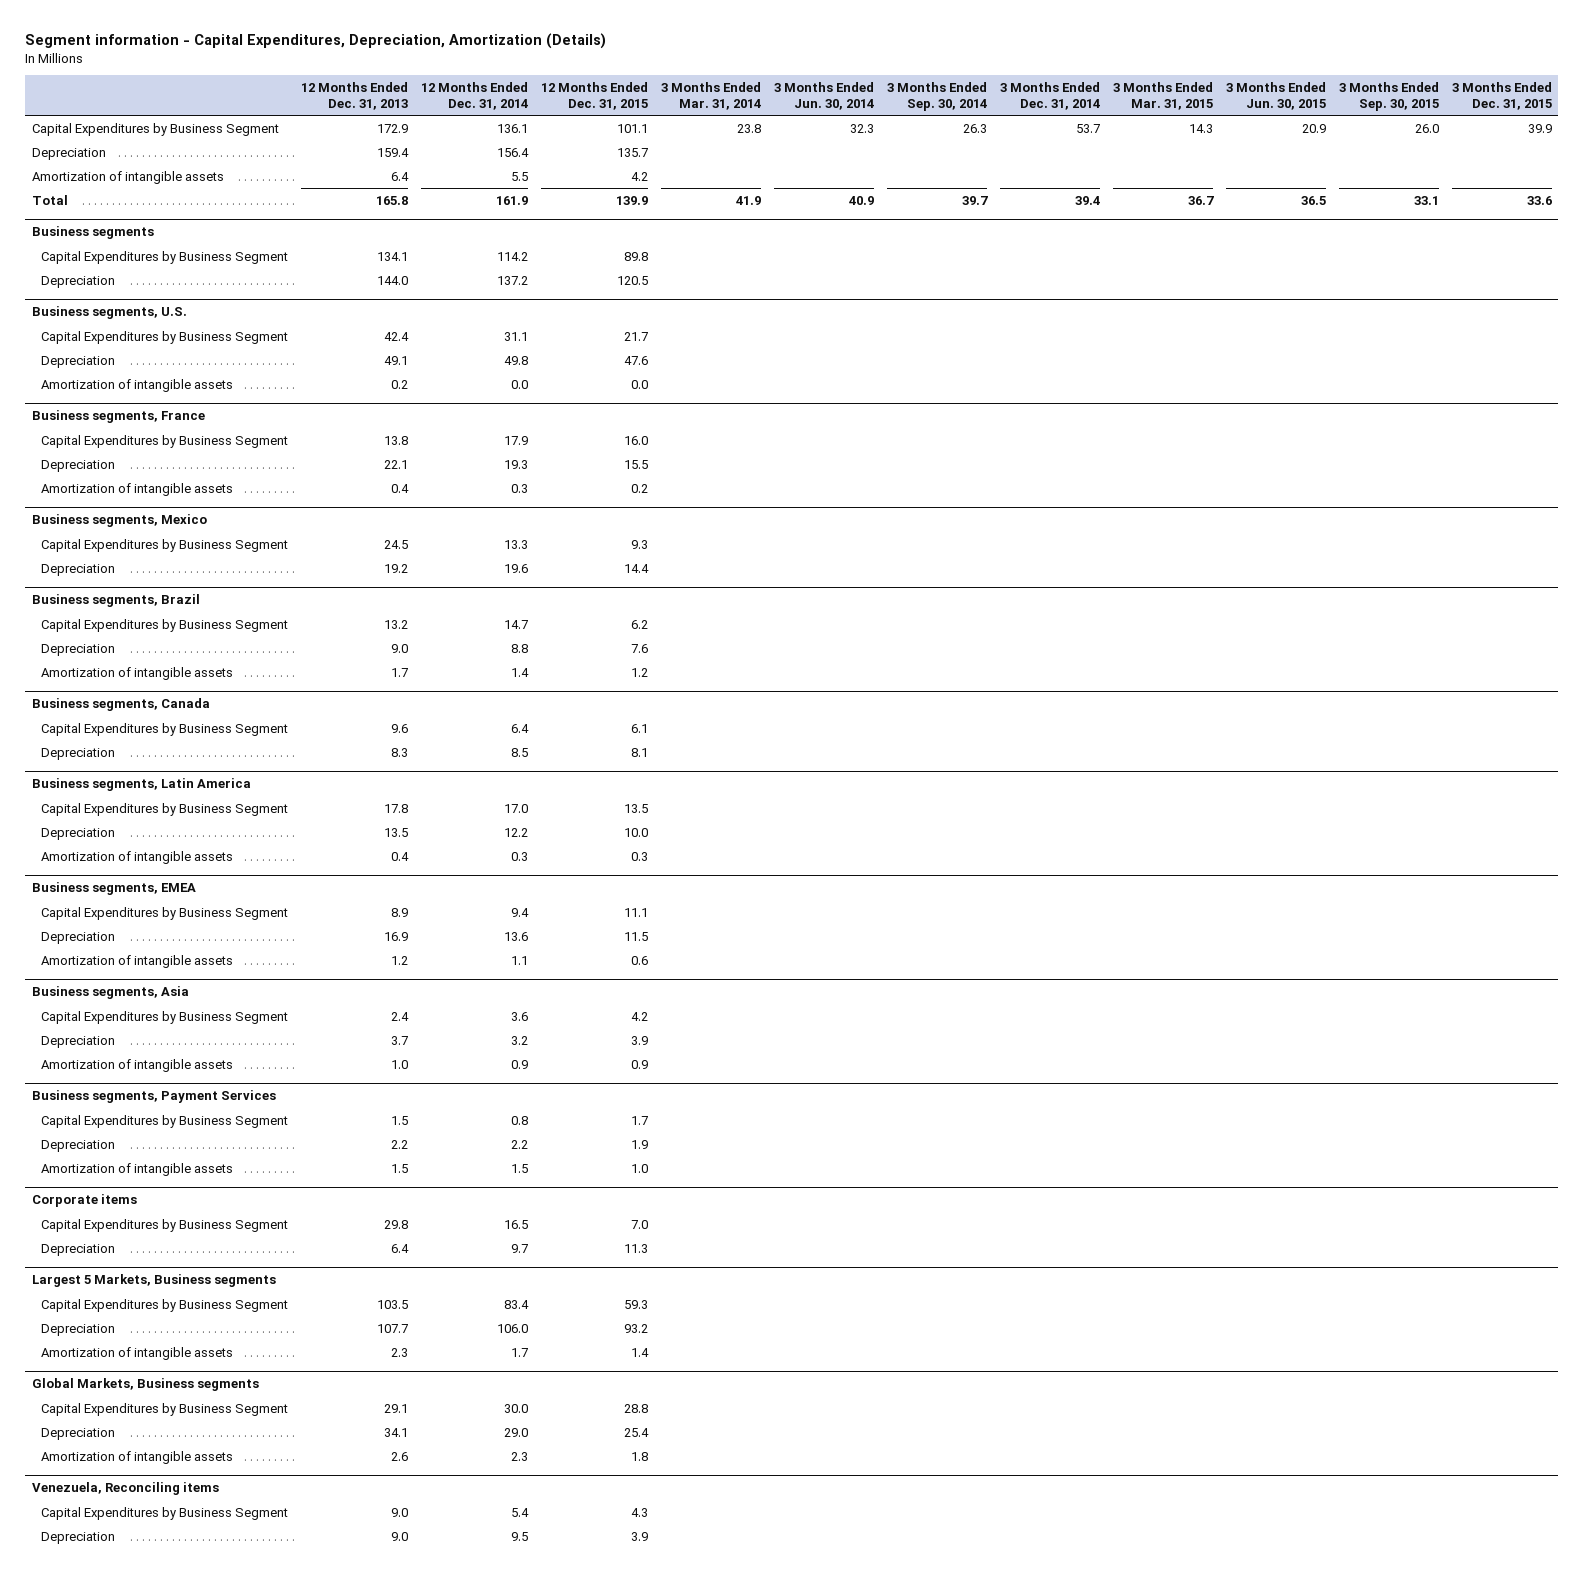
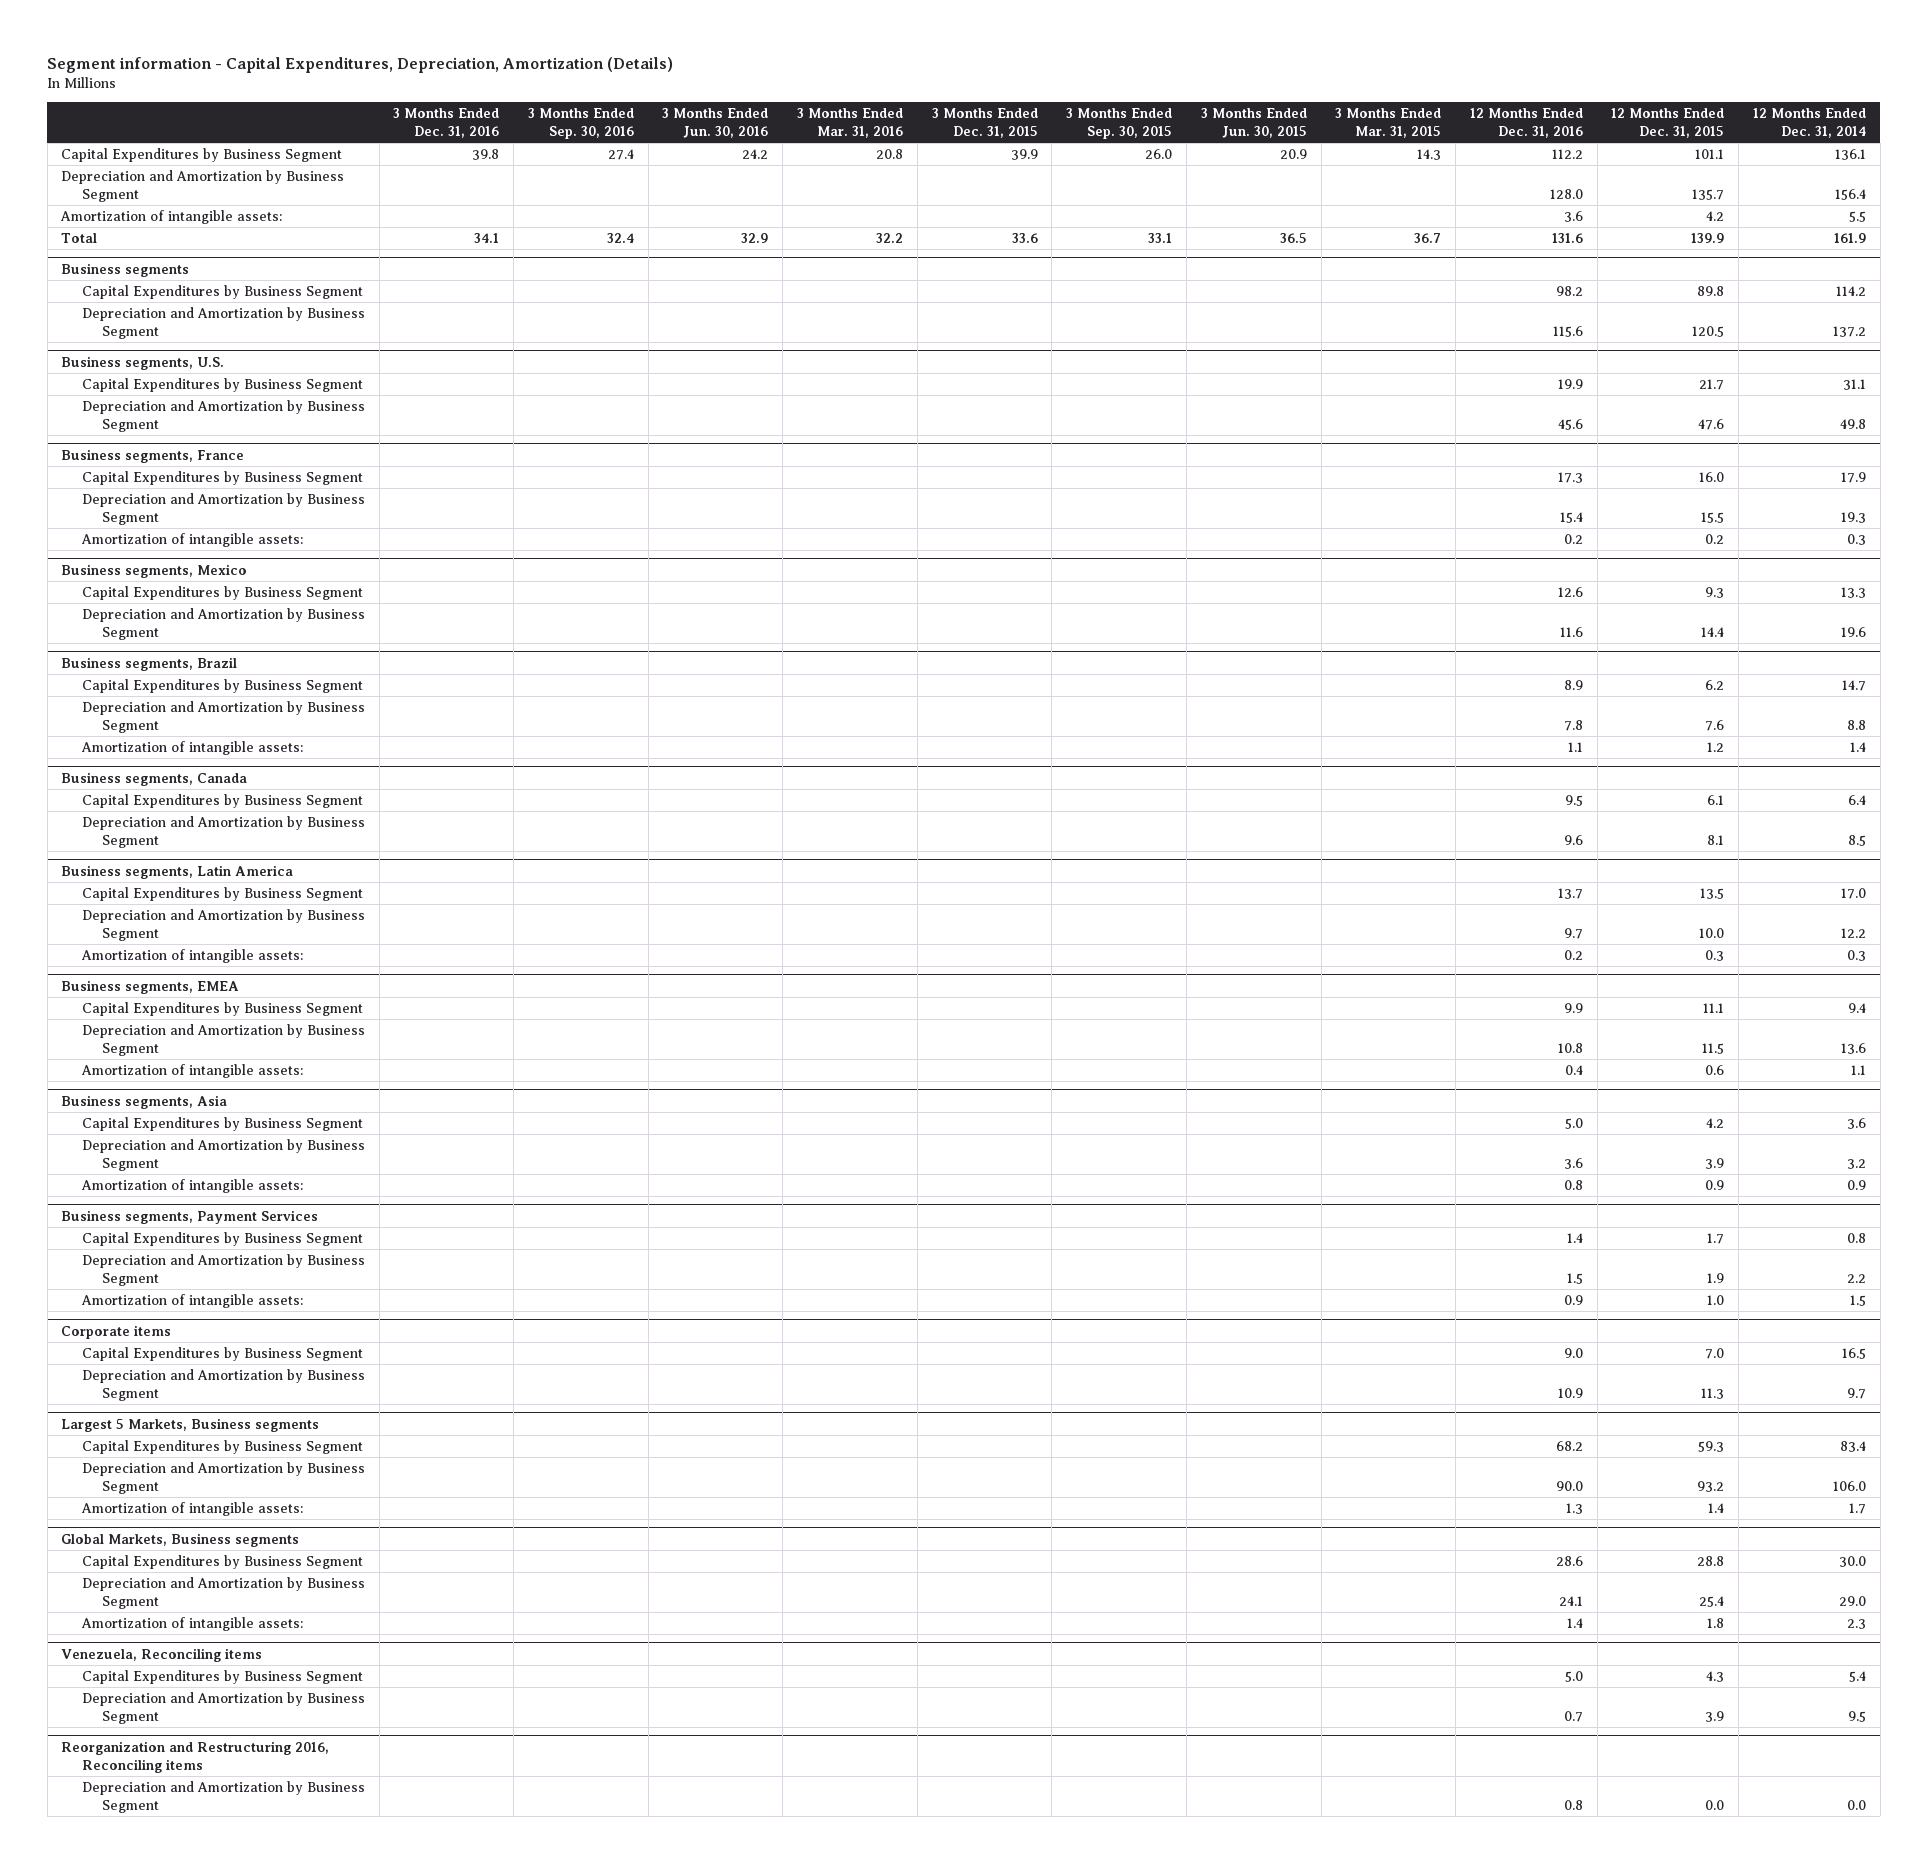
[301,81,409,110] 12 Months Ended Dec. 31, 2013 -> none
[661,81,762,110] 3 Months Ended Mar. 31, 2014 -> none
[774,81,875,110] 3 Months Ended Jun. 30, 2014 -> none
[887,81,988,111] 3 Months Ended Sep. 30, 2014 -> none
[999,81,1100,110] 3 Months Ended Dec. 31, 2014 -> none
none -> [393,108,500,139] 3 Months Ended Dec. 31, 2016
none -> [527,108,634,140] 3 Months Ended Sep. 30, 2016
none -> [662,108,769,139] 3 Months Ended Jun. 30, 2016
none -> [797,108,904,139] 3 Months Ended Mar. 31, 2016
none -> [1469,108,1583,139] 12 Months Ended Dec. 31, 2016
[31,147,106,160] Depreciation -> [61,170,345,202] Depreciation and Amortization by Business Segment
[31,170,224,184] Amortization of intangible assets -> [60,210,283,225] Amortization of intangible assets:
[41,275,116,288] Depreciation -> [81,307,365,339] Depreciation and Amortization by Business Segment
[41,378,234,392] Amortization of intangible assets -> none
[41,355,116,368] Depreciation -> [81,400,365,432] Depreciation and Amortization by Business Segment
[41,459,116,472] Depreciation -> [81,493,365,525] Depreciation and Amortization by Business Segment
[41,482,234,496] Amortization of intangible assets -> [80,533,303,548] Amortization of intangible assets:
[41,563,116,576] Depreciation -> [81,608,365,640] Depreciation and Amortization by Business Segment
[41,643,116,656] Depreciation -> [81,701,365,733] Depreciation and Amortization by Business Segment
[41,666,234,680] Amortization of intangible assets -> [80,741,303,756] Amortization of intangible assets:
[41,747,116,760] Depreciation -> [81,816,365,848] Depreciation and Amortization by Business Segment
[41,827,116,840] Depreciation -> [81,909,365,941] Depreciation and Amortization by Business Segment
[41,850,234,864] Amortization of intangible assets -> [80,949,303,964] Amortization of intangible assets:
[41,931,116,944] Depreciation -> [81,1024,365,1056] Depreciation and Amortization by Business Segment
[41,954,234,968] Amortization of intangible assets -> [80,1064,303,1079] Amortization of intangible assets:
[41,1035,116,1048] Depreciation -> [81,1139,365,1171] Depreciation and Amortization by Business Segment
[41,1058,234,1072] Amortization of intangible assets -> [80,1179,303,1194] Amortization of intangible assets:
[41,1139,116,1152] Depreciation -> [81,1254,365,1286] Depreciation and Amortization by Business Segment
[41,1162,234,1176] Amortization of intangible assets -> [80,1294,303,1309] Amortization of intangible assets:
[41,1243,116,1256] Depreciation -> [81,1369,365,1401] Depreciation and Amortization by Business Segment
[41,1323,116,1336] Depreciation -> [81,1462,365,1494] Depreciation and Amortization by Business Segment
[41,1346,234,1360] Amortization of intangible assets -> [80,1502,303,1517] Amortization of intangible assets:
[41,1427,116,1440] Depreciation -> [81,1577,365,1609] Depreciation and Amortization by Business Segment
[41,1450,234,1464] Amortization of intangible assets -> [80,1617,303,1632] Amortization of intangible assets:
[41,1531,116,1544] Depreciation -> [81,1692,365,1724] Depreciation and Amortization by Business Segment
none -> [61,1740,330,1773] Reorganization and Restructuring 2016, Reconciling items
none -> [81,1781,365,1813] Depreciation and Amortization by Business Segment

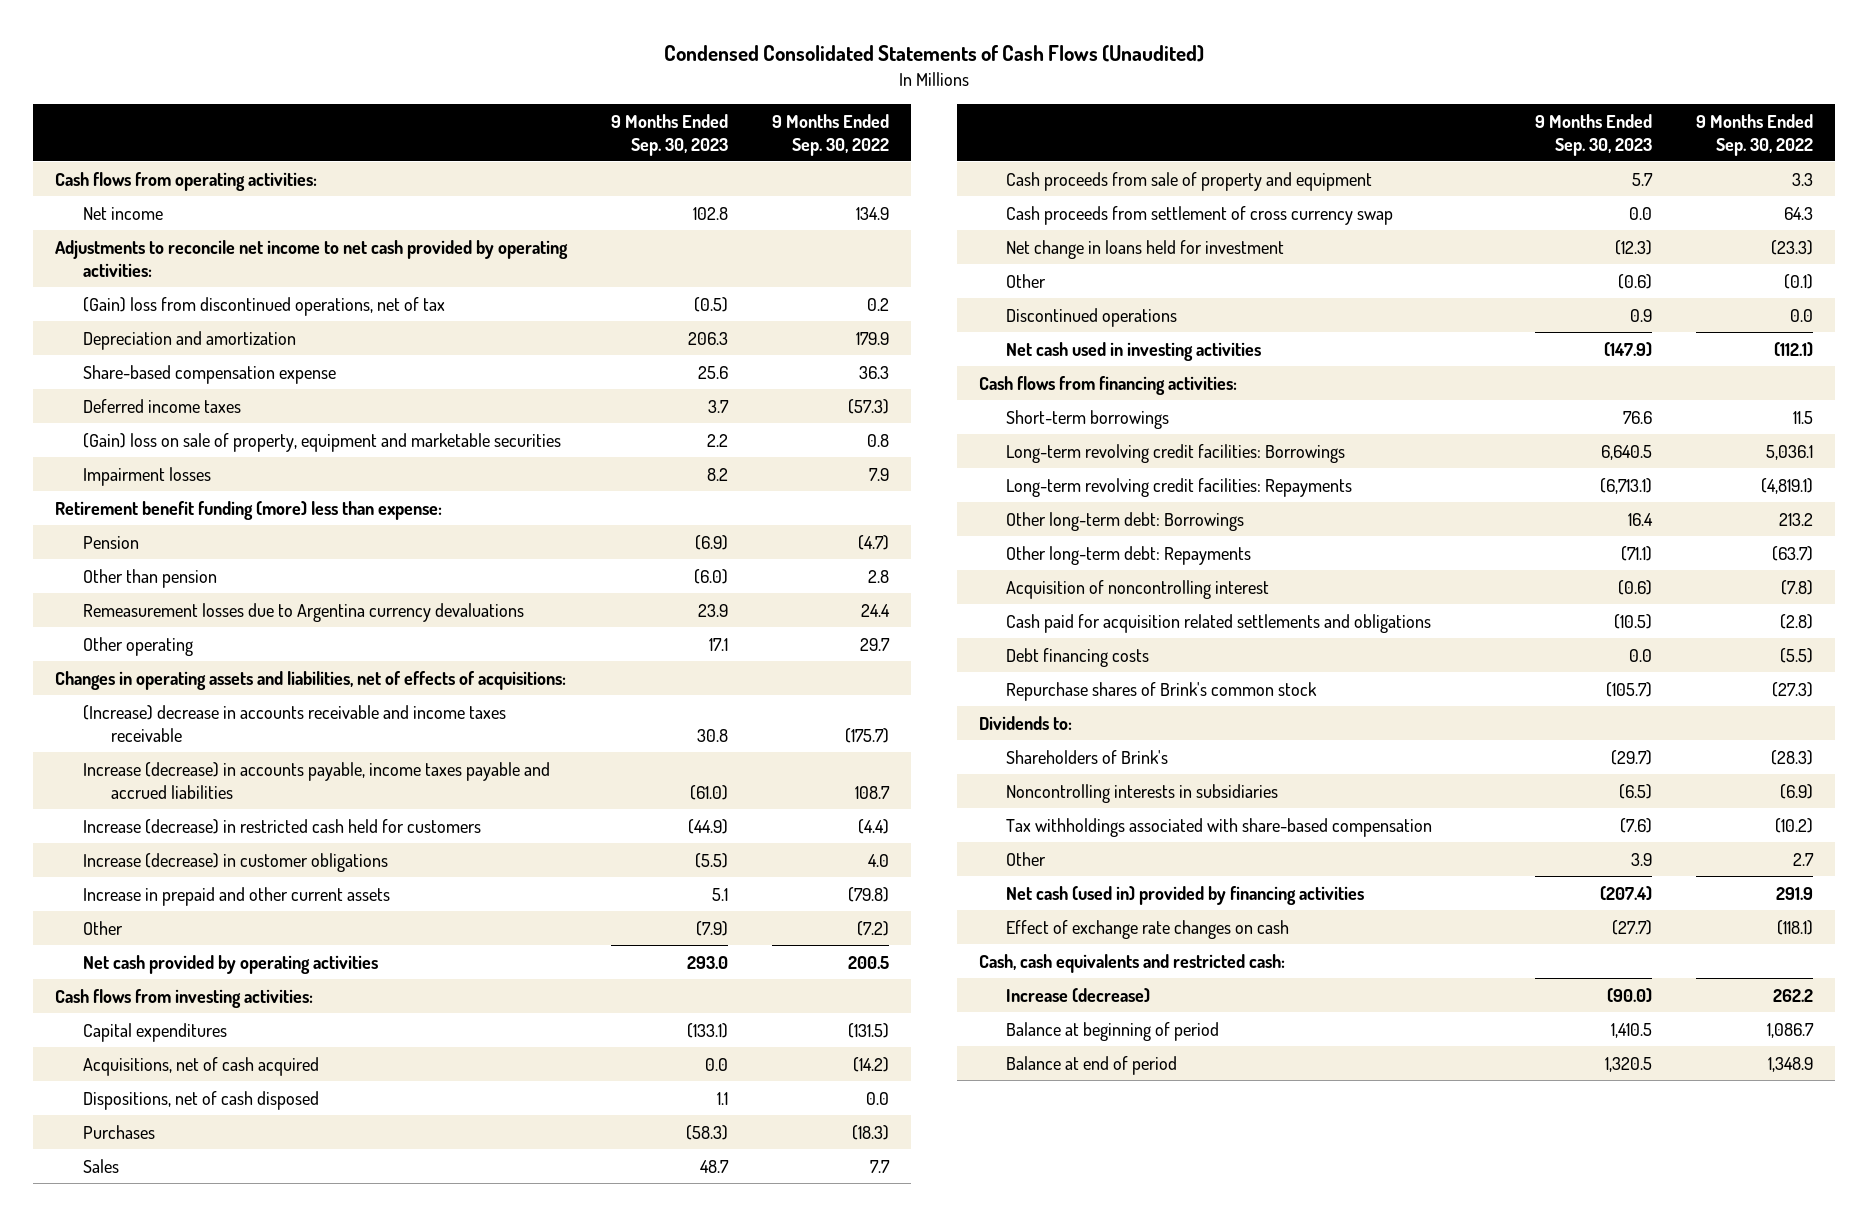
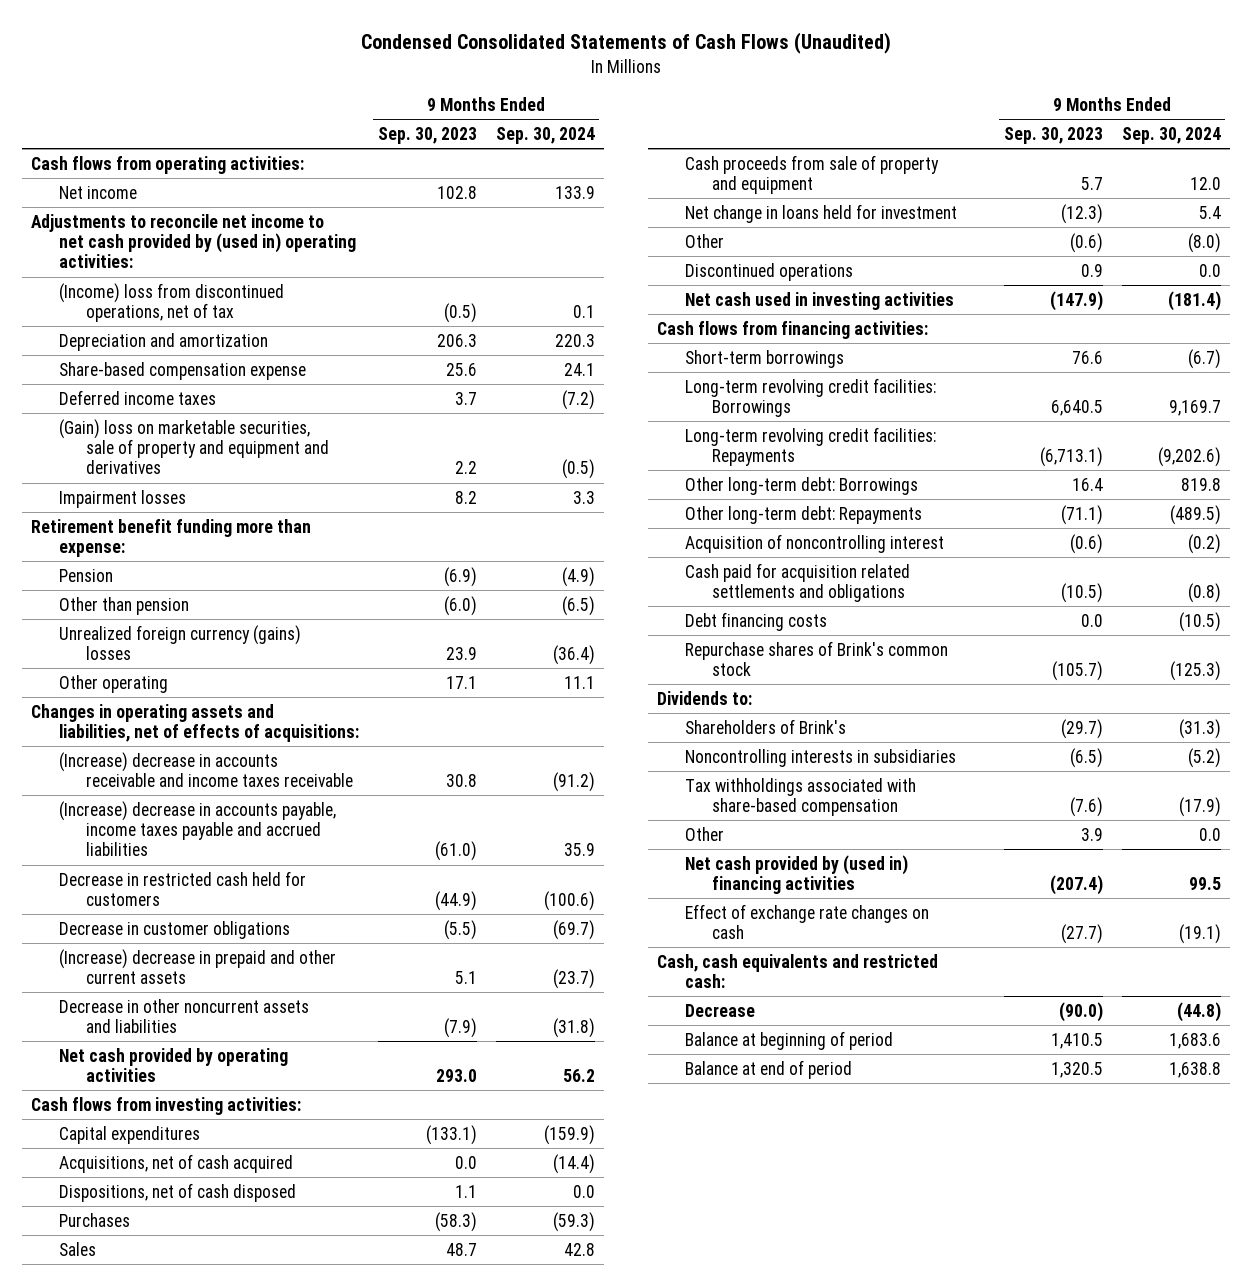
[772,113,890,156] 9 Months Ended Sep. 30, 2022 -> none
none -> [495,127,595,145] Sep. 30, 2024
[55,239,569,277] Adjustments to reconcile net income to net cash provided by operating activities: -> [31,213,356,269] Adjustments to reconcile net income to net cash provided by (used in) operating activities:
[83,296,446,316] (Gain) loss from discontinued operations, net of tax -> [58,282,284,322] (Income) loss from discontinued operations, net of tax
[83,432,562,452] (Gain) loss on sale of property, equipment and marketable securities -> [58,418,330,475] (Gain) loss on marketable securities, sale of property and equipment and derivatives
[55,500,443,520] Retirement benefit funding (more) less than expense: -> [31,518,312,557] Retirement benefit funding more than expense:
[83,602,525,622] Remeasurement losses due to Argentina currency devaluations -> [58,624,301,660] Unrealized foreign currency (gains) losses
[83,761,551,799] Increase (decrease) in accounts payable, income taxes payable and accrued liabilities -> [58,800,336,857] (Increase) decrease in accounts payable, income taxes payable and accrued liabilities
[83,818,482,834] Increase (decrease) in restricted cash held for customers -> [58,870,306,906] Decrease in restricted cash held for customers
[83,852,389,872] Increase (decrease) in customer obligations -> [58,920,290,939] Decrease in customer obligations
[83,886,391,906] Increase in prepaid and other current assets -> [58,948,336,984] (Increase) decrease in prepaid and other current assets
[83,920,124,935] Other -> [58,998,309,1033] Decrease in other noncurrent assets and liabilities
[1006,205,1394,225] Cash proceeds from settlement of cross currency swap -> none
[1006,885,1365,905] Net cash (used in) provided by financing activities -> [684,854,908,894] Net cash provided by (used in) financing activities
[1006,987,1151,1003] Increase (decrease) -> [684,1003,755,1017] Decrease

